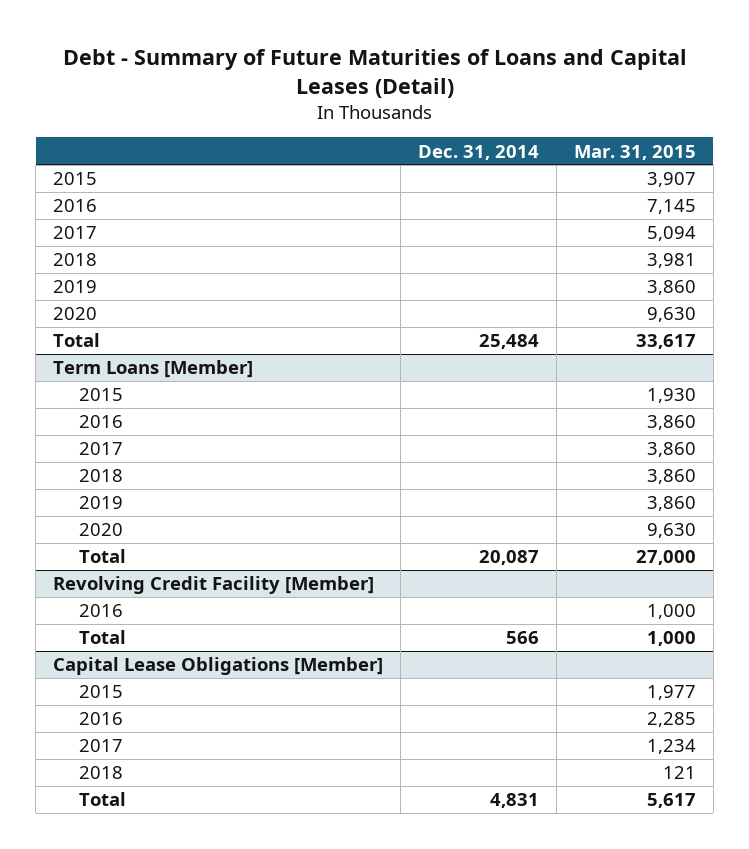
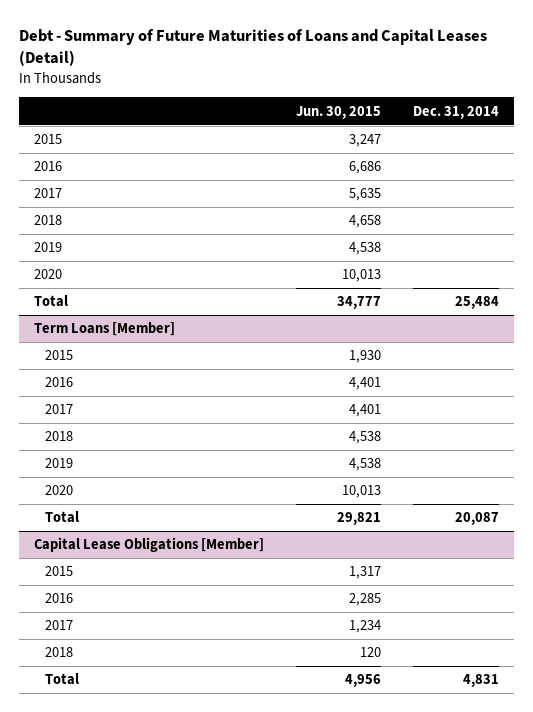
[573,144,696,160] Mar. 31, 2015 -> none
none -> [295,105,381,119] Jun. 30, 2015
[53,576,375,595] Revolving Credit Facility [Member] -> none
[79,604,124,618] 2016 -> none
[79,630,127,645] Total -> none

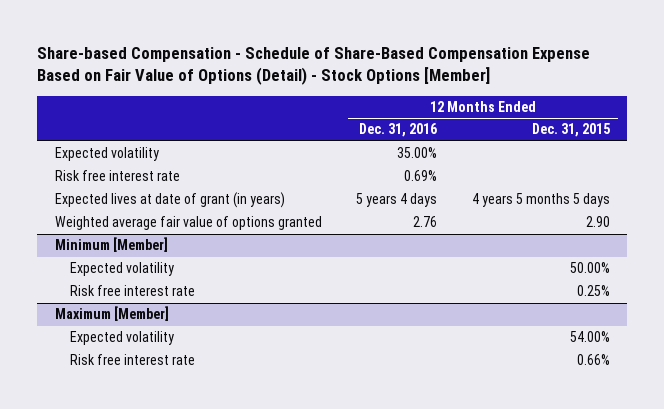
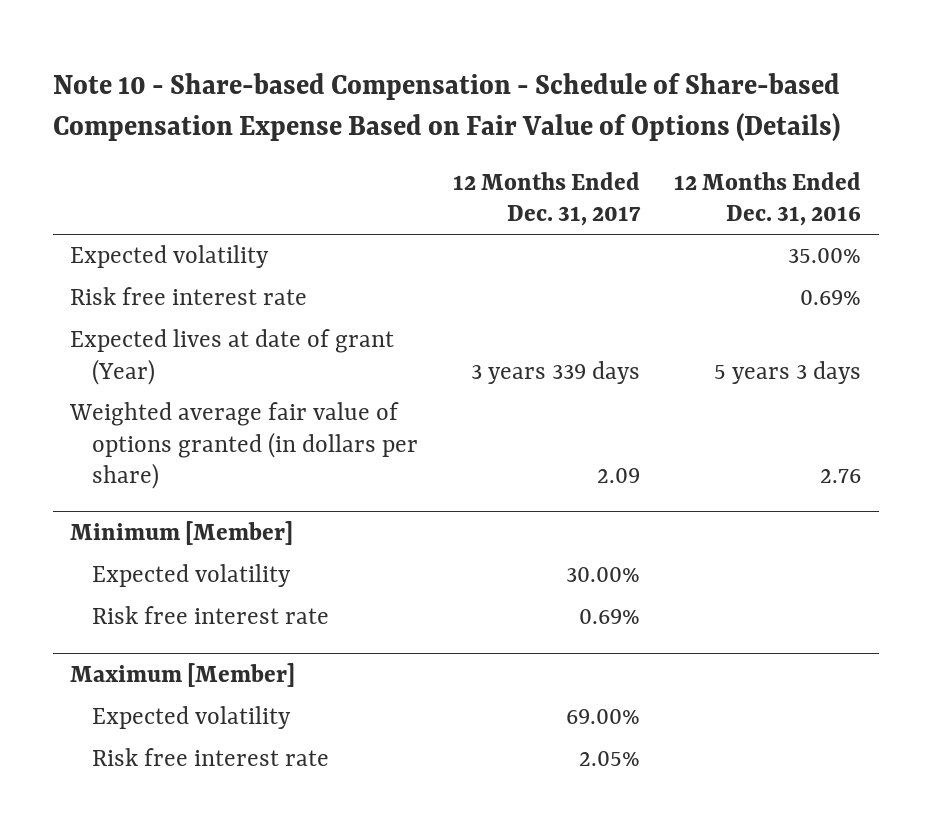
[37,47,591,86] Share-based Compensation - Schedule of Share-Based Compensation Expense Based on Fair Value of Options (Detail) - Stock Options [Member] -> [53,72,841,142] Note 10 - Share-based Compensation - Schedule of Share-based Compensation Expense Based on Fair Value of Options (Details)
[531,123,610,138] Dec. 31, 2015 -> none
none -> [452,171,641,226] 12 Months Ended Dec. 31, 2017
[54,192,285,209] Expected lives at date of grant (in years) -> [70,329,395,385] Expected lives at date of grant (Year)
[356,193,438,208] 5 years 4 days -> [714,360,862,384] 5 years 3 days
[54,216,322,231] Weighted average fair value of options granted -> [69,402,418,489] Weighted average fair value of options granted (in dollars per share)

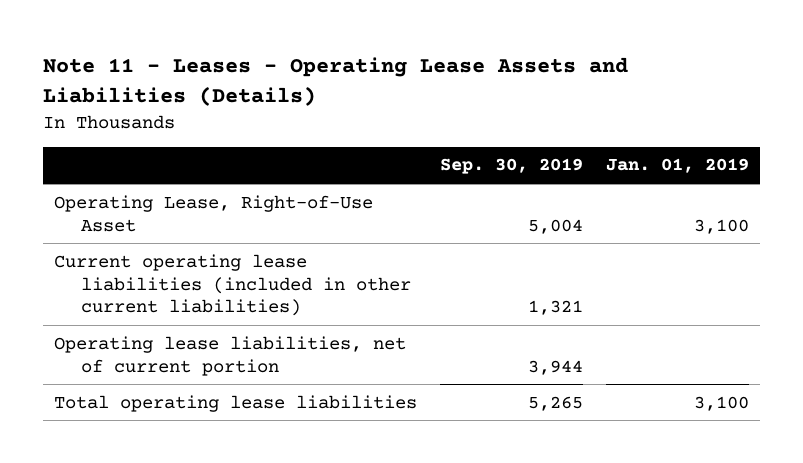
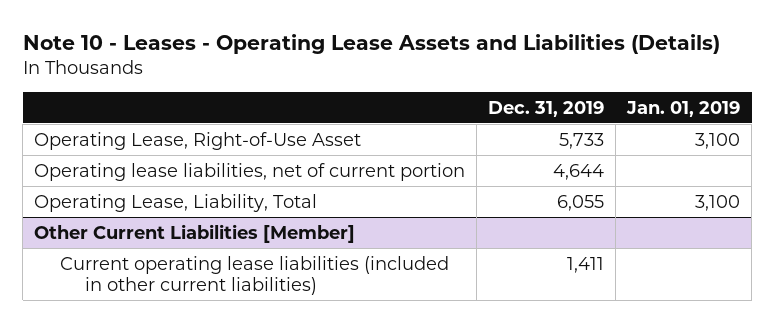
[42,57,628,106] Note 11 - Leases - Operating Lease Assets and Liabilities (Details) -> [22,34,720,55] Note 10 - Leases - Operating Lease Assets and Liabilities (Details)
[439,158,583,175] Sep. 30, 2019 -> none
none -> [488,100,605,117] Dec. 31, 2019
[54,253,412,317] Current operating lease liabilities (included in other current liabilities) -> none
[54,394,418,412] Total operating lease liabilities -> [34,193,318,212] Operating Lease, Liability, Total
none -> [34,223,356,243] Other Current Liabilities [Member]
none -> [59,255,449,296] Current operating lease liabilities (included in other current liabilities)

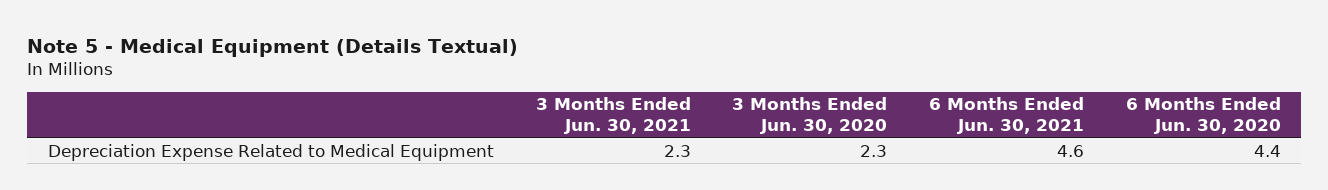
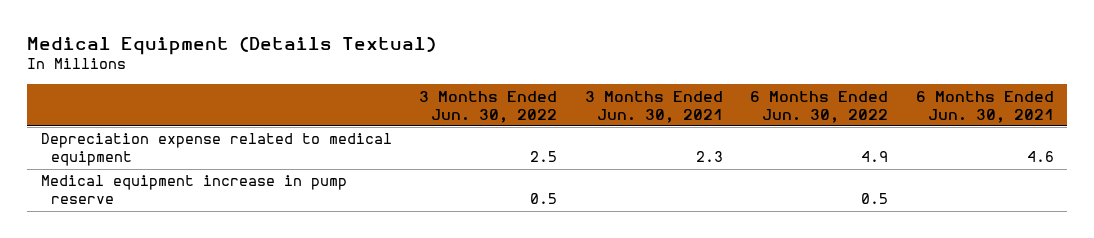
[27,38,519,57] Note 5 - Medical Equipment (Details Textual) -> [26,36,436,55] Medical Equipment (Details Textual)
[732,97,888,134] 3 Months Ended Jun. 30, 2020 -> none
[1125,97,1281,134] 6 Months Ended Jun. 30, 2020 -> none
none -> [419,90,558,123] 3 Months Ended Jun. 30, 2022
none -> [750,90,889,123] 6 Months Ended Jun. 30, 2022
[47,143,494,161] Depreciation Expense Related to Medical Equipment -> [40,133,392,167] Depreciation expense related to medical equipment
none -> [40,175,347,205] Medical equipment increase in pump reserve

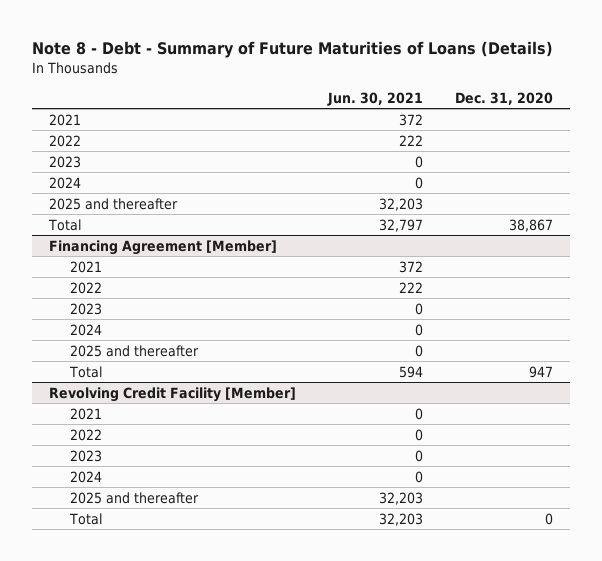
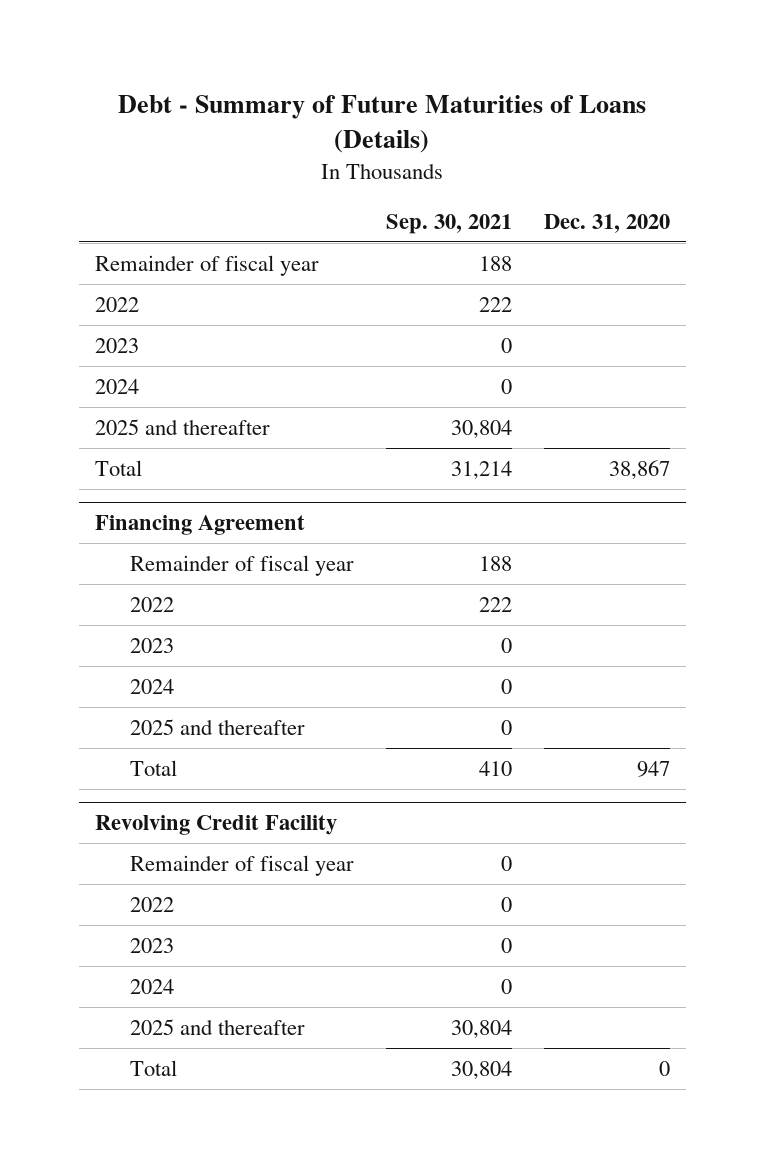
[32,41,554,59] Note 8 - Debt - Summary of Future Maturities of Loans (Details) -> [118,95,647,154] Debt - Summary of Future Maturities of Loans (Details)
[327,91,424,106] Jun. 30, 2021 -> none
none -> [386,214,513,235] Sep. 30, 2021
[48,113,81,126] 2021 -> [94,254,319,276] Remainder of fiscal year
[48,239,277,255] Financing Agreement [Member] -> [94,515,305,536] Financing Agreement
[70,260,103,273] 2021 -> [130,554,355,576] Remainder of fiscal year
[48,386,296,402] Revolving Credit Facility [Member] -> [94,815,337,836] Revolving Credit Facility
[70,407,103,420] 2021 -> [130,854,355,876] Remainder of fiscal year

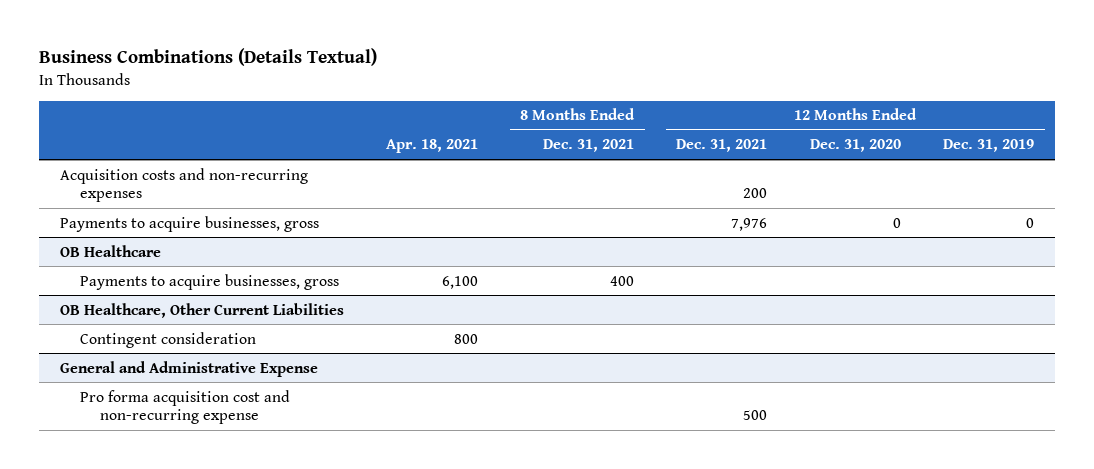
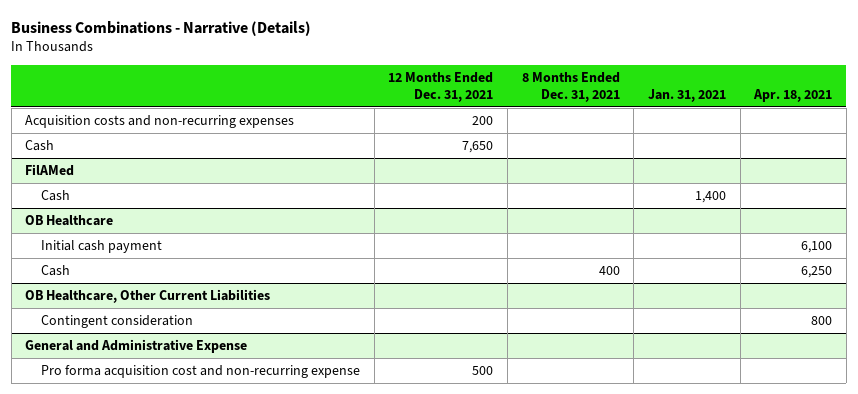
[38,48,377,67] Business Combinations (Details Textual) -> [11,20,312,36] Business Combinations - Narrative (Details)
[809,139,901,153] Dec. 31, 2020 -> none
[943,139,1035,153] Dec. 31, 2019 -> none
none -> [648,89,727,103] Jan. 31, 2021
[59,215,319,232] Payments to acquire businesses, gross -> none
none -> [25,139,55,151] Cash
none -> [25,163,75,176] FilAMed
none -> [41,189,71,201] Cash
[79,273,339,290] Payments to acquire businesses, gross -> none
none -> [41,239,163,253] Initial cash payment
none -> [41,264,71,276] Cash

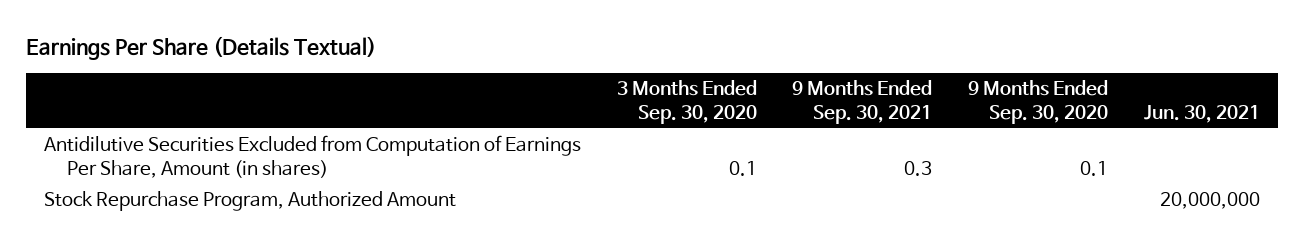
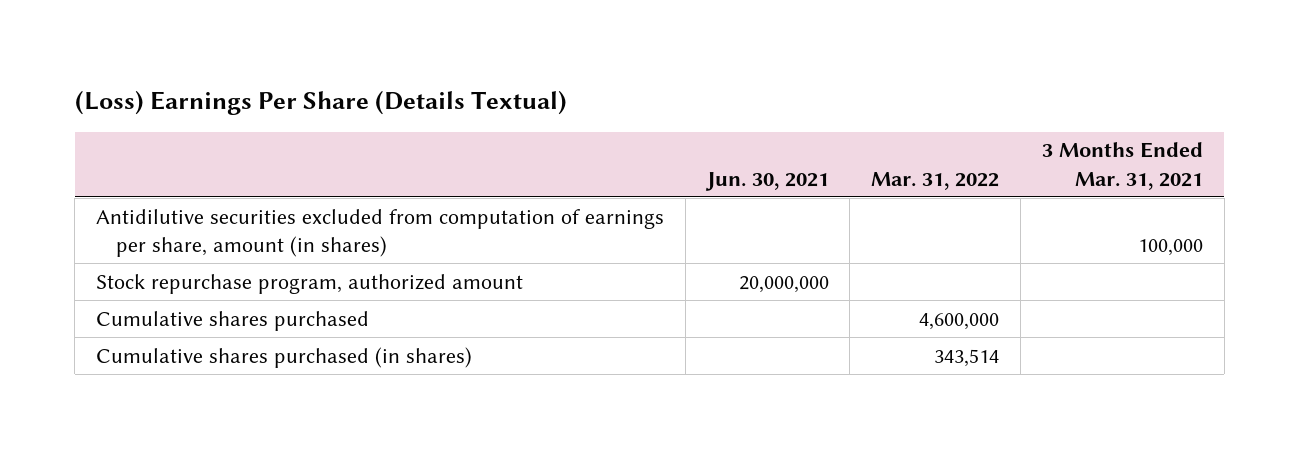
[25,36,376,61] Earnings Per Share (Details Textual) -> [74,90,567,116] (Loss) Earnings Per Share (Details Textual)
[616,79,757,124] 3 Months Ended Sep. 30, 2020 -> none
[792,79,933,124] 9 Months Ended Sep. 30, 2021 -> none
[968,79,1109,124] 9 Months Ended Sep. 30, 2020 -> none
none -> [871,171,1000,190] Mar. 31, 2022
none -> [1041,142,1203,190] 3 Months Ended Mar. 31, 2021
[43,135,581,179] Antidilutive Securities Excluded from Computation of Earnings Per Share, Amount (in shares) -> [96,208,665,258] Antidilutive securities excluded from computation of earnings per share, amount (in shares)
[43,191,456,212] Stock Repurchase Program, Authorized Amount -> [96,273,524,294] Stock repurchase program, authorized amount
none -> [96,310,370,331] Cumulative shares purchased
none -> [96,346,473,368] Cumulative shares purchased (in shares)

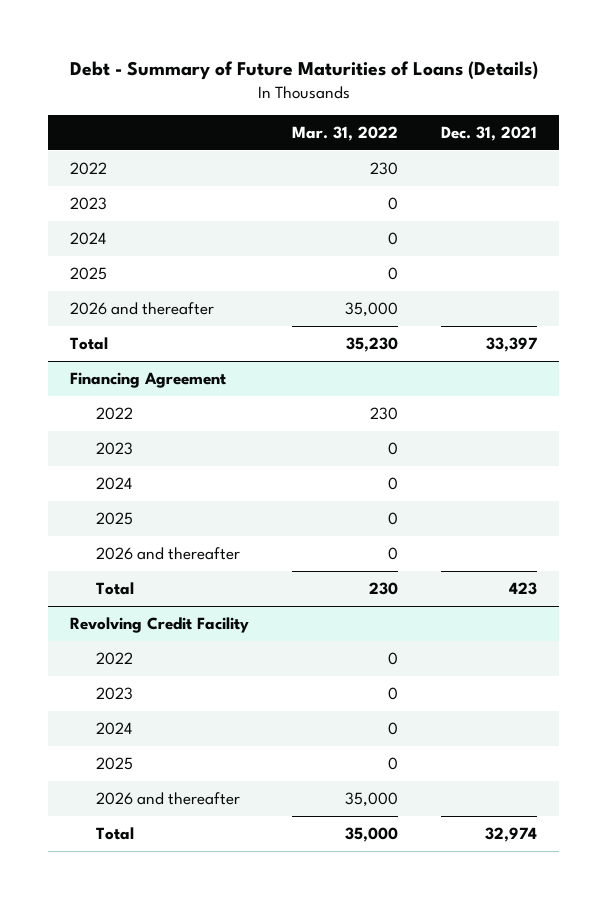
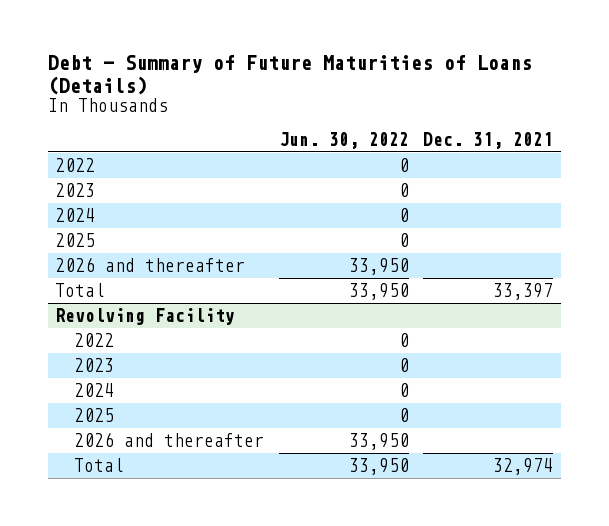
[292,125,399,141] Mar. 31, 2022 -> none
none -> [278,131,409,149] Jun. 30, 2022
[69,372,226,389] Financing Agreement -> none
[96,407,134,421] 2022 -> none
[96,442,134,456] 2023 -> none
[96,477,133,491] 2024 -> none
[96,512,134,526] 2025 -> none
[96,547,241,561] 2026 and thereafter -> none
[96,582,135,596] Total -> none
[69,617,249,634] Revolving Credit Facility -> [55,308,236,326] Revolving Facility

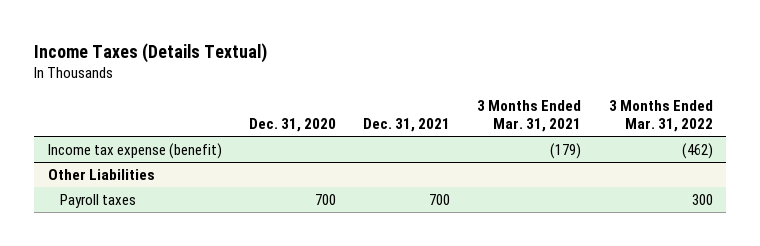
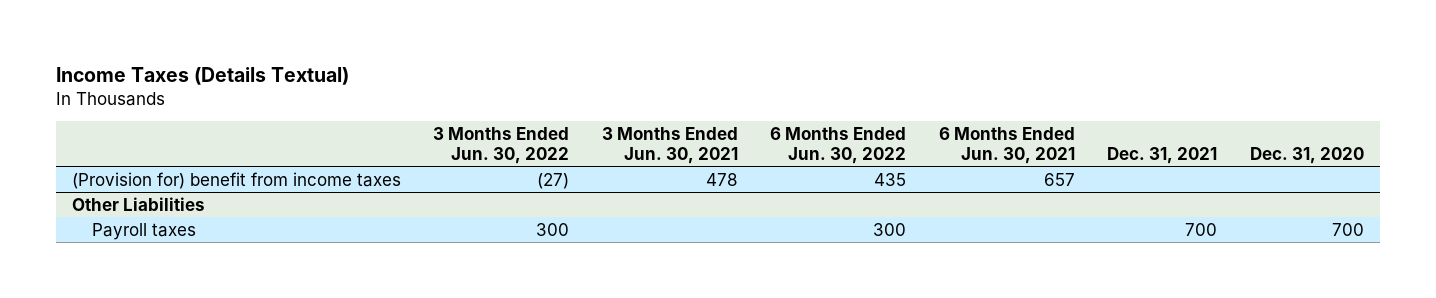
[477,99,582,133] 3 Months Ended Mar. 31, 2021 -> none
[608,99,713,133] 3 Months Ended Mar. 31, 2022 -> none
none -> [433,127,570,164] 3 Months Ended Jun. 30, 2022
none -> [601,127,738,164] 3 Months Ended Jun. 30, 2021
none -> [770,127,907,164] 6 Months Ended Jun. 30, 2022
none -> [938,127,1075,164] 6 Months Ended Jun. 30, 2021
[47,142,222,159] Income tax expense (benefit) -> [71,171,401,189] (Provision for) benefit from income taxes

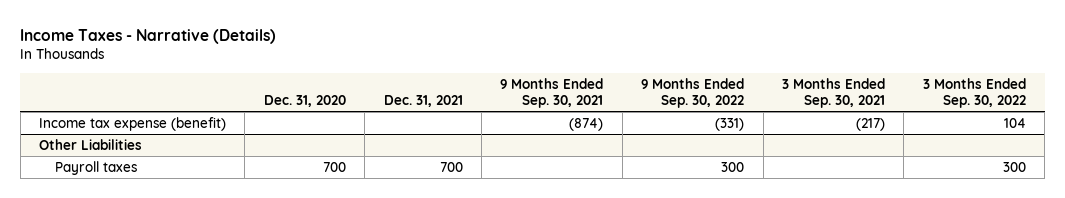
[55,66,349,85] Income Taxes (Details Textual) -> [20,29,277,45] Income Taxes - Narrative (Details)
[433,127,570,164] 3 Months Ended Jun. 30, 2022 -> none
[601,127,738,164] 3 Months Ended Jun. 30, 2021 -> none
[770,127,907,164] 6 Months Ended Jun. 30, 2022 -> none
[938,127,1075,164] 6 Months Ended Jun. 30, 2021 -> none
none -> [500,77,604,108] 9 Months Ended Sep. 30, 2021
none -> [641,77,745,108] 9 Months Ended Sep. 30, 2022
none -> [781,77,885,108] 3 Months Ended Sep. 30, 2021
none -> [922,77,1026,108] 3 Months Ended Sep. 30, 2022
[71,171,401,189] (Provision for) benefit from income taxes -> [38,116,226,131] Income tax expense (benefit)

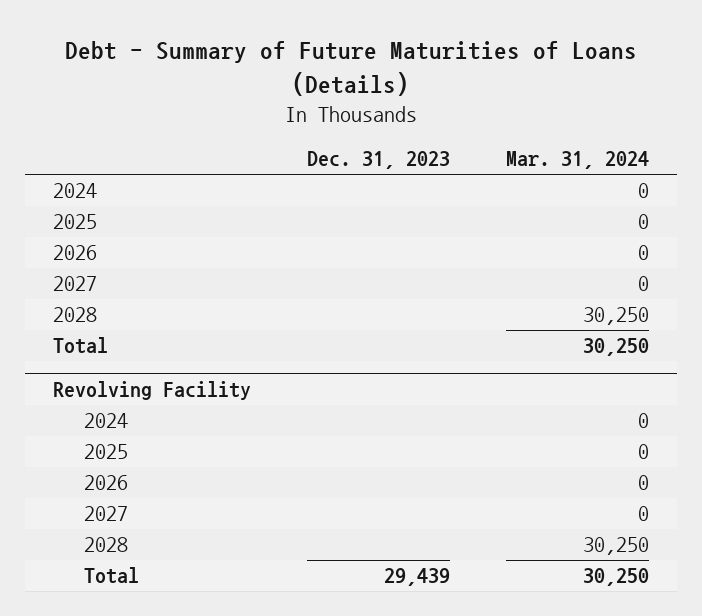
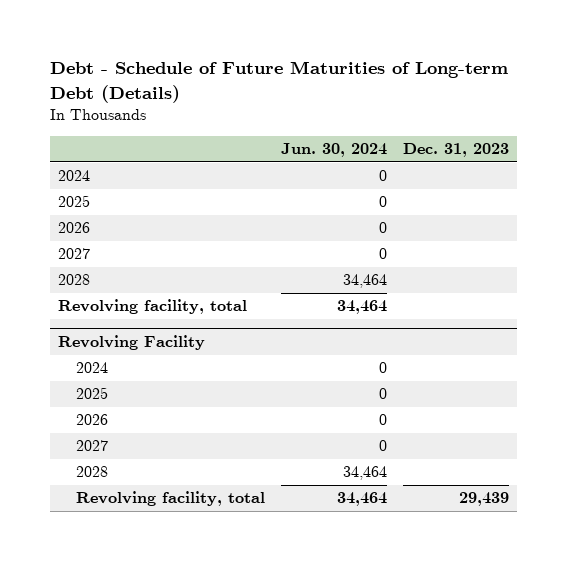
[64,41,637,96] Debt - Summary of Future Maturities of Loans (Details) -> [50,61,509,103] Debt - Schedule of Future Maturities of Long-term Debt (Details)
[506,151,650,170] Mar. 31, 2024 -> none
none -> [281,143,388,158] Jun. 30, 2024
[52,337,108,355] Total -> [58,299,248,315] Revolving facility, total
[84,567,140,585] Total -> [76,491,266,507] Revolving facility, total

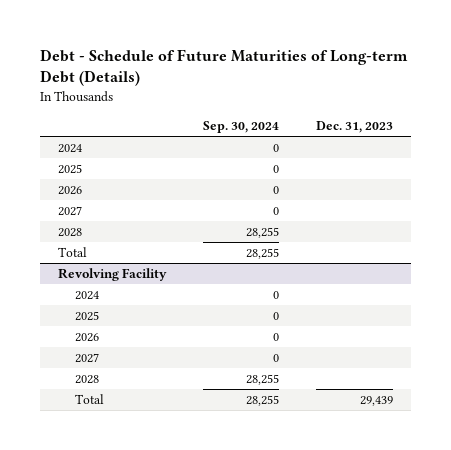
[281,143,388,158] Jun. 30, 2024 -> none
none -> [203,120,280,133] Sep. 30, 2024
[58,299,248,315] Revolving facility, total -> [58,247,88,258] Total
[76,491,266,507] Revolving facility, total -> [75,394,105,405] Total

